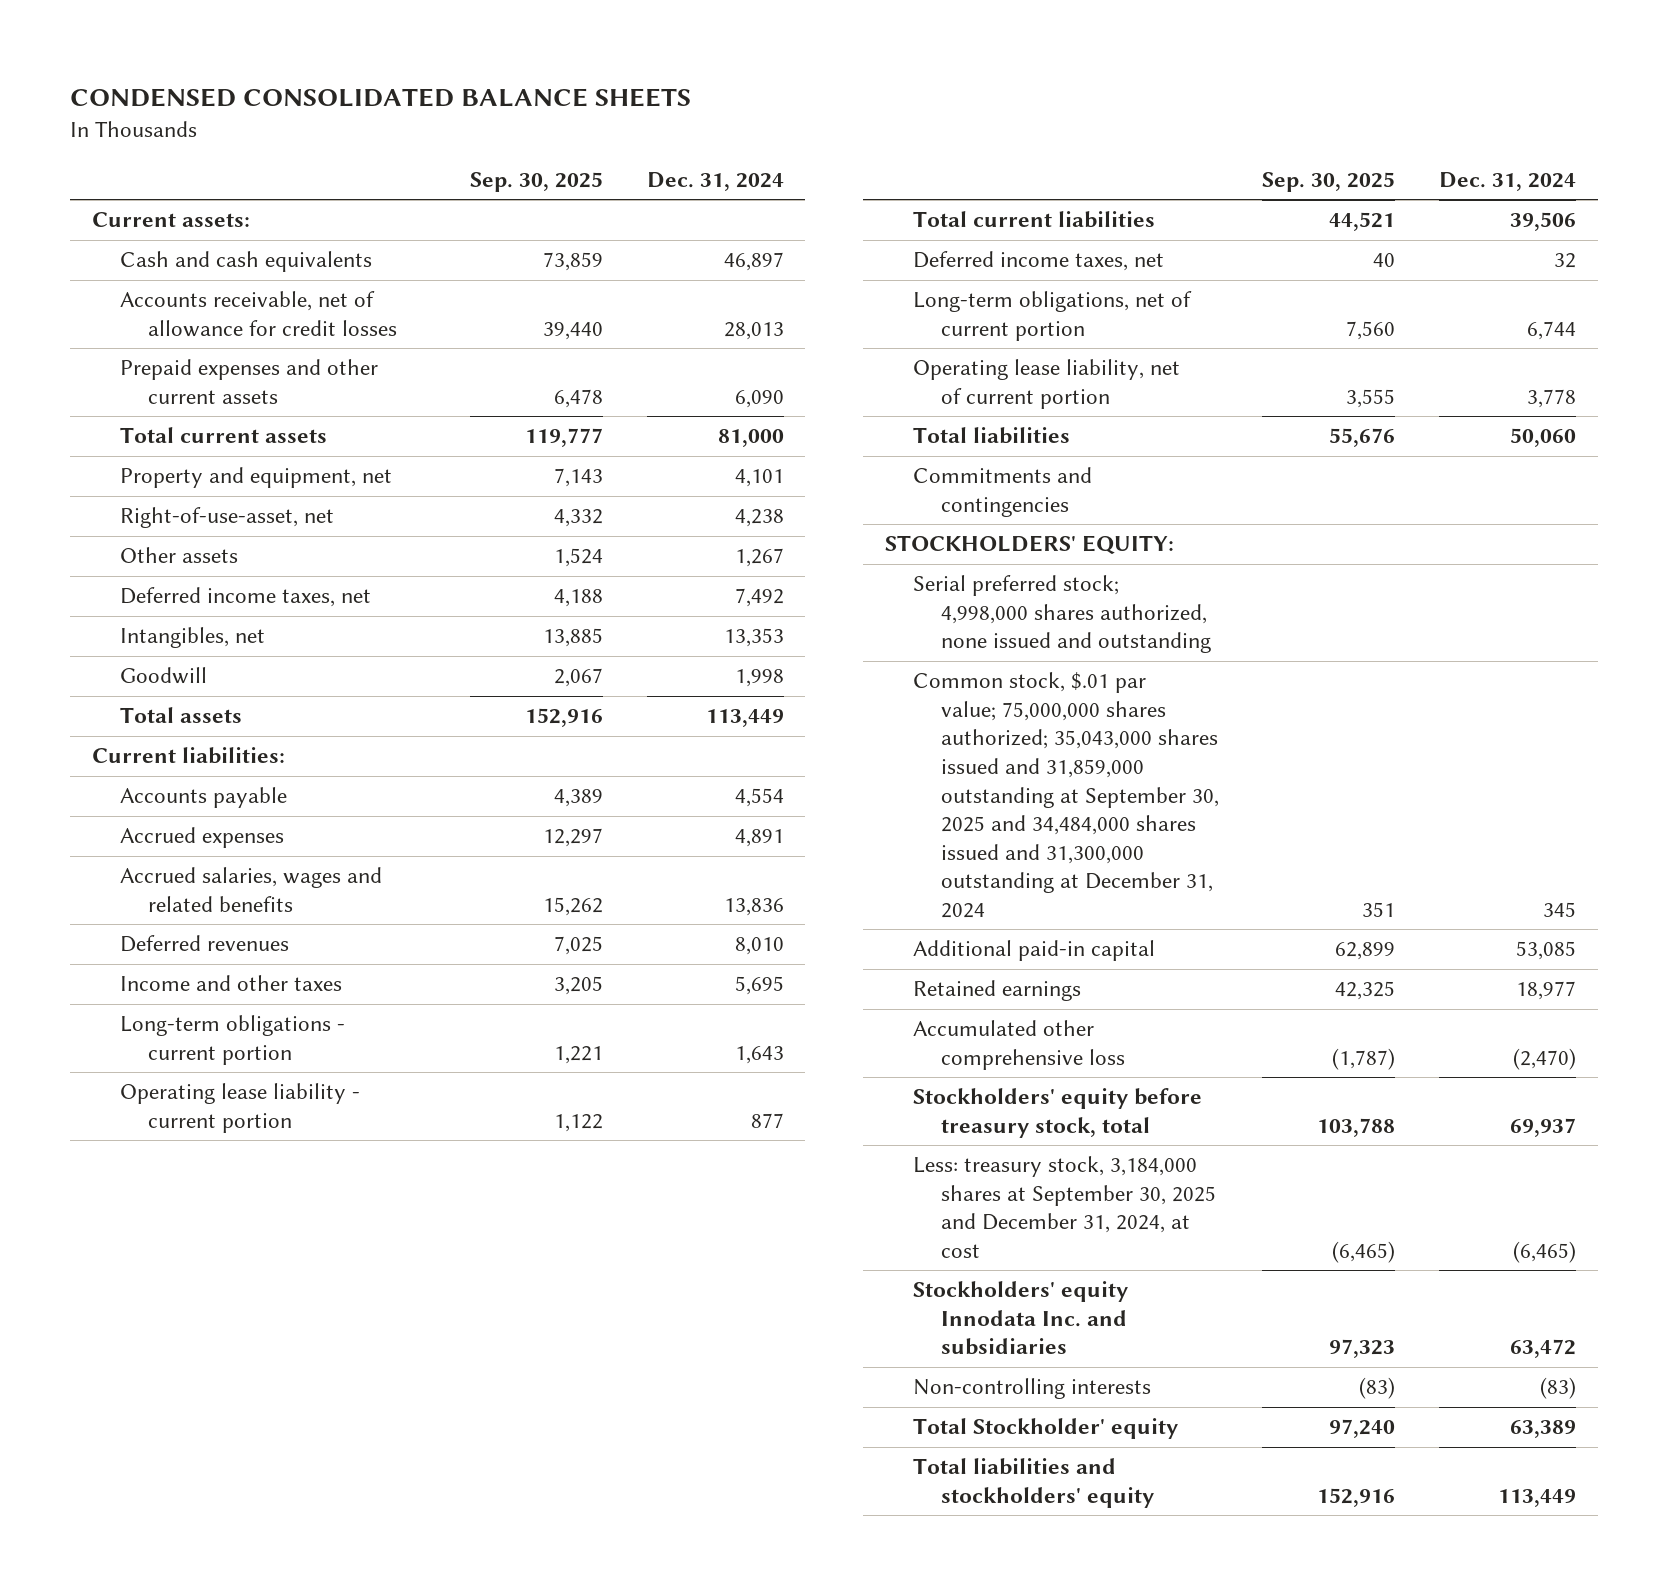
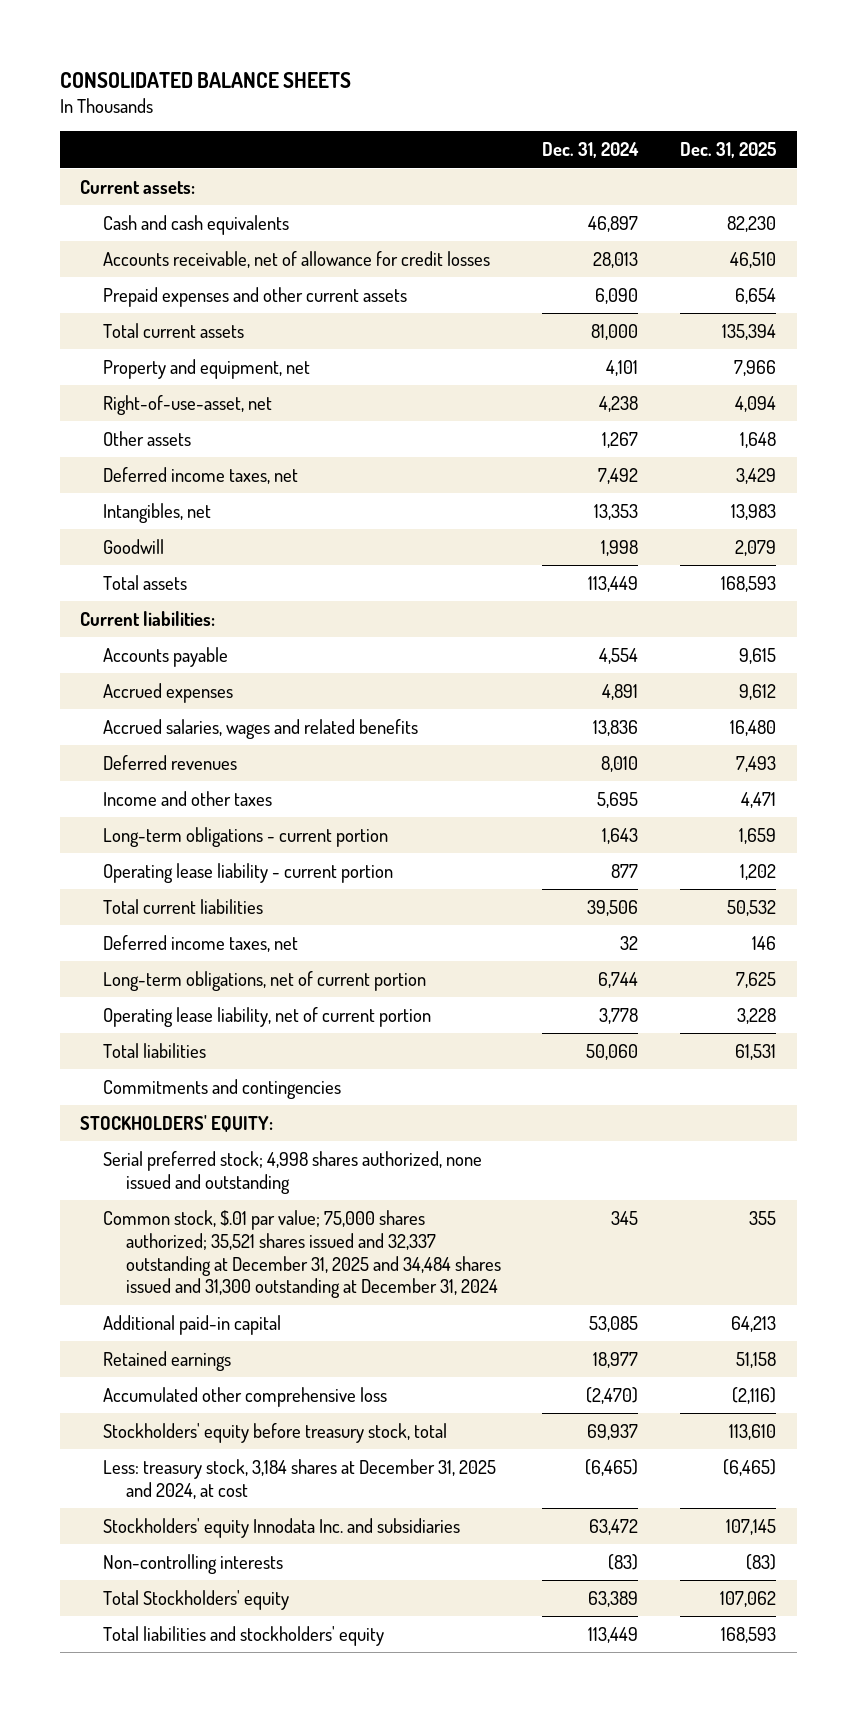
[70,87,692,107] CONDENSED CONSOLIDATED BALANCE SHEETS -> [59,72,351,89] CONSOLIDATED BALANCE SHEETS
[469,172,603,193] Sep. 30, 2025 -> none
none -> [679,142,776,159] Dec. 31, 2025
[912,575,1211,654] Serial preferred stock; 4,998,000 shares authorized, none issued and outstanding -> [102,1150,482,1194] Serial preferred stock; 4,998 shares authorized, none issued and outstanding
[912,672,1219,918] Common stock, $.01 par value; 75,000,000 shares authorized; 35,043,000 shares issued and 31,859,000 outstanding at September 30, 2025 and 34,484,000 shares issued and 31,300,000 outstanding at December 31, 2024 -> [102,1209,501,1299] Common stock, $.01 par value; 75,000 shares authorized; 35,521 shares issued and 32,337 outstanding at December 31, 2025 and 34,484 shares issued and 31,300 outstanding at December 31, 2024
[912,1156,1216,1259] Less: treasury stock, 3,184,000 shares at September 30, 2025 and December 31, 2024, at cost -> [102,1458,496,1499] Less: treasury stock, 3,184 shares at December 31, 2025 and 2024, at cost
[912,1418,1178,1440] Total Stockholder' equity -> [102,1589,289,1610] Total Stockholders' equity

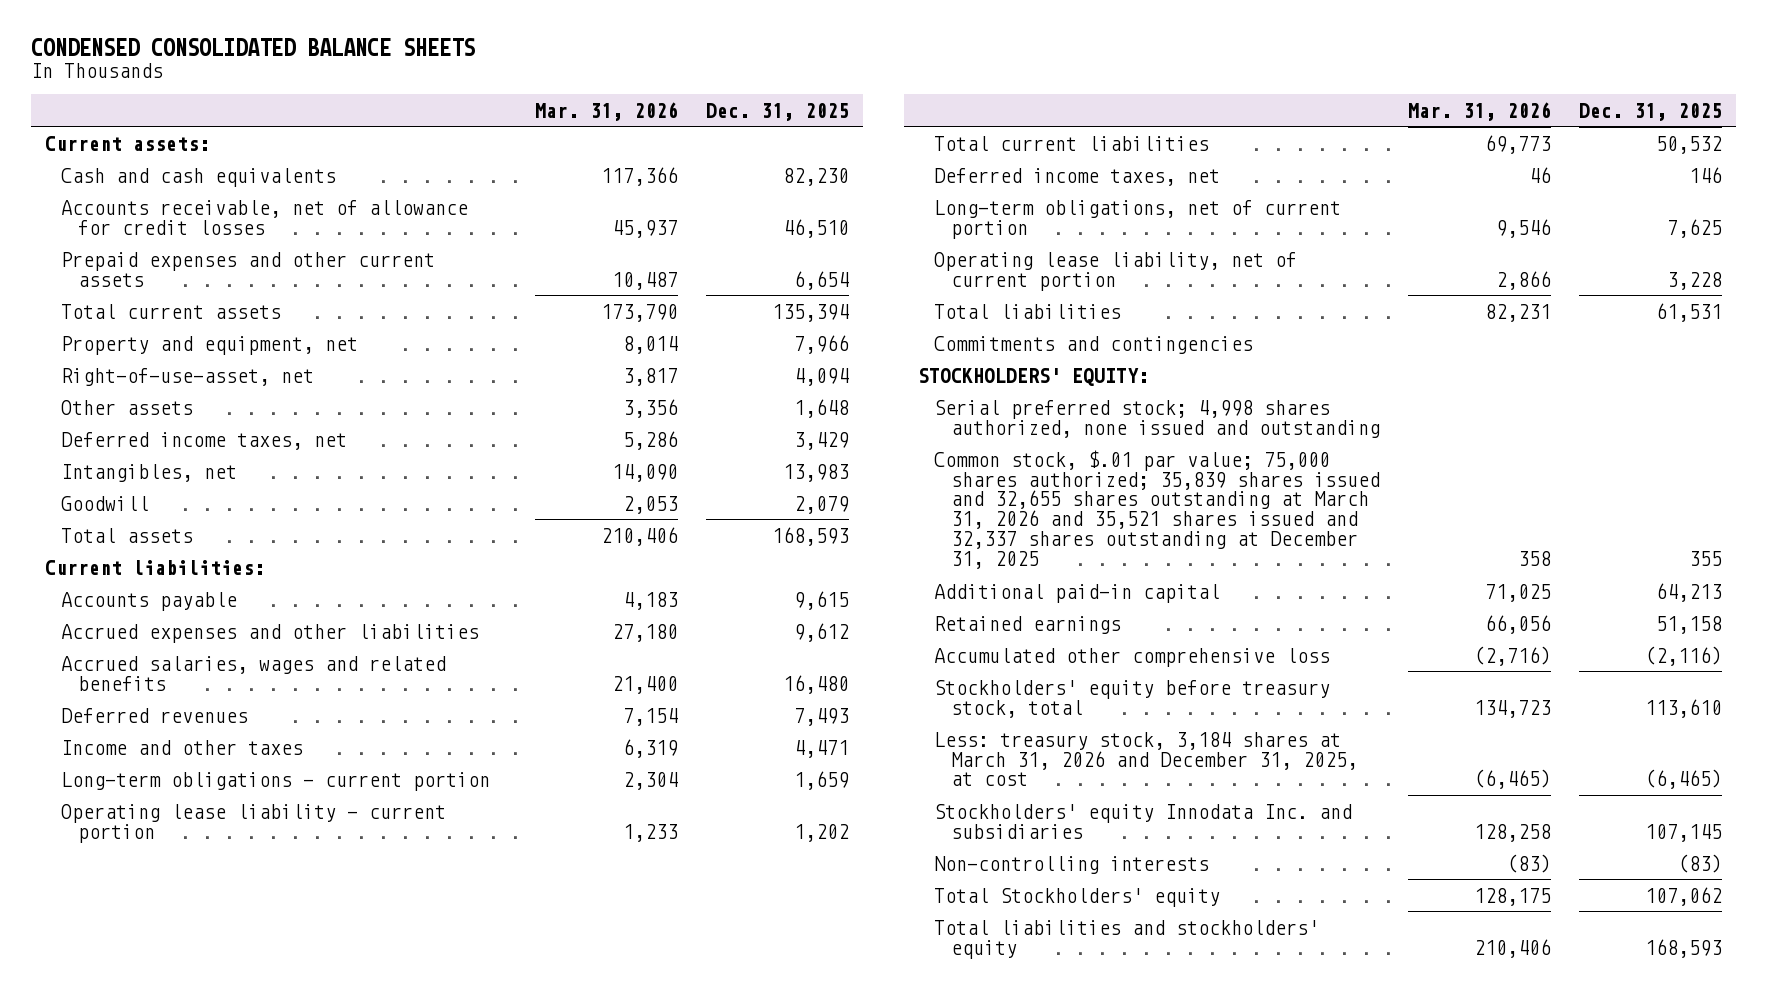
[59,72,351,89] CONSOLIDATED BALANCE SHEETS -> [30,38,475,57] CONDENSED CONSOLIDATED BALANCE SHEETS
[542,142,640,159] Dec. 31, 2024 -> none
none -> [534,101,678,121] Mar. 31, 2026
[102,682,233,703] Accrued expenses -> [61,623,480,643] Accrued expenses and other liabilities
[102,1209,501,1299] Common stock, $.01 par value; 75,000 shares authorized; 35,521 shares issued and 32,337 outstanding at December 31, 2025 and 34,484 shares issued and 31,300 outstanding at December 31, 2024 -> [934,449,1380,570] Common stock, $.01 par value; 75,000 shares authorized; 35,839 shares issued and 32,655 shares outstanding at March 31, 2026 and 35,521 shares issued and 32,337 shares outstanding at December 31, 2025
[102,1458,496,1499] Less: treasury stock, 3,184 shares at December 31, 2025 and 2024, at cost -> [934,731,1358,787] Less: treasury stock, 3,184 shares at March 31, 2026 and December 31, 2025, at cost

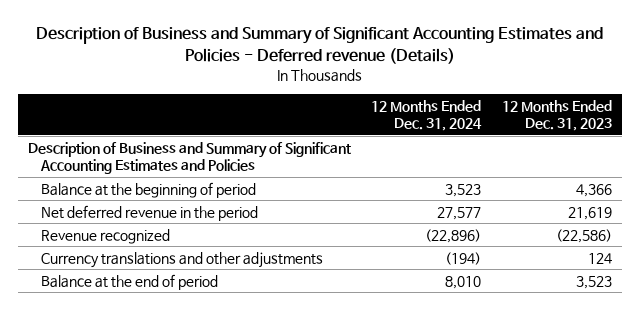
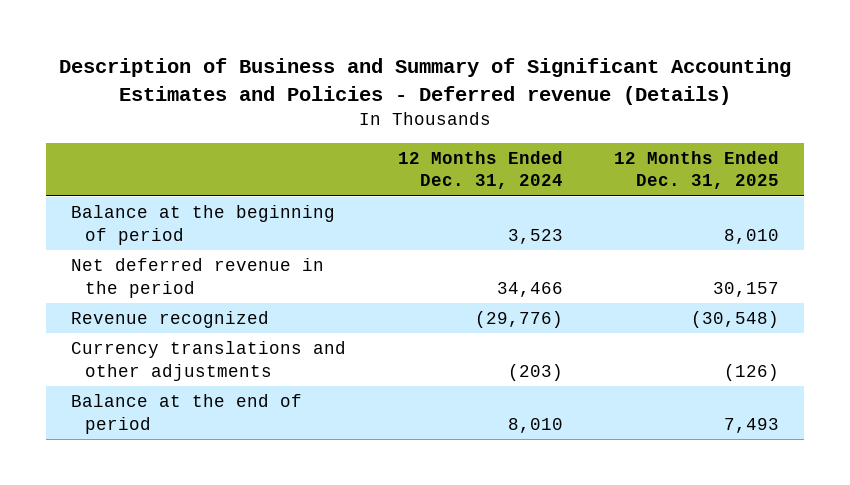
[501,99,612,132] 12 Months Ended Dec. 31, 2023 -> none
none -> [613,150,779,190] 12 Months Ended Dec. 31, 2025
[27,141,351,175] Description of Business and Summary of Significant Accounting Estimates and Policies -> none
[437,206,482,220] 27,577 -> [496,281,563,297] 34,466
[425,228,482,243] (22,896) -> [474,311,563,329] (29,776)
[445,251,482,265] (194) -> [507,363,563,381] (203)

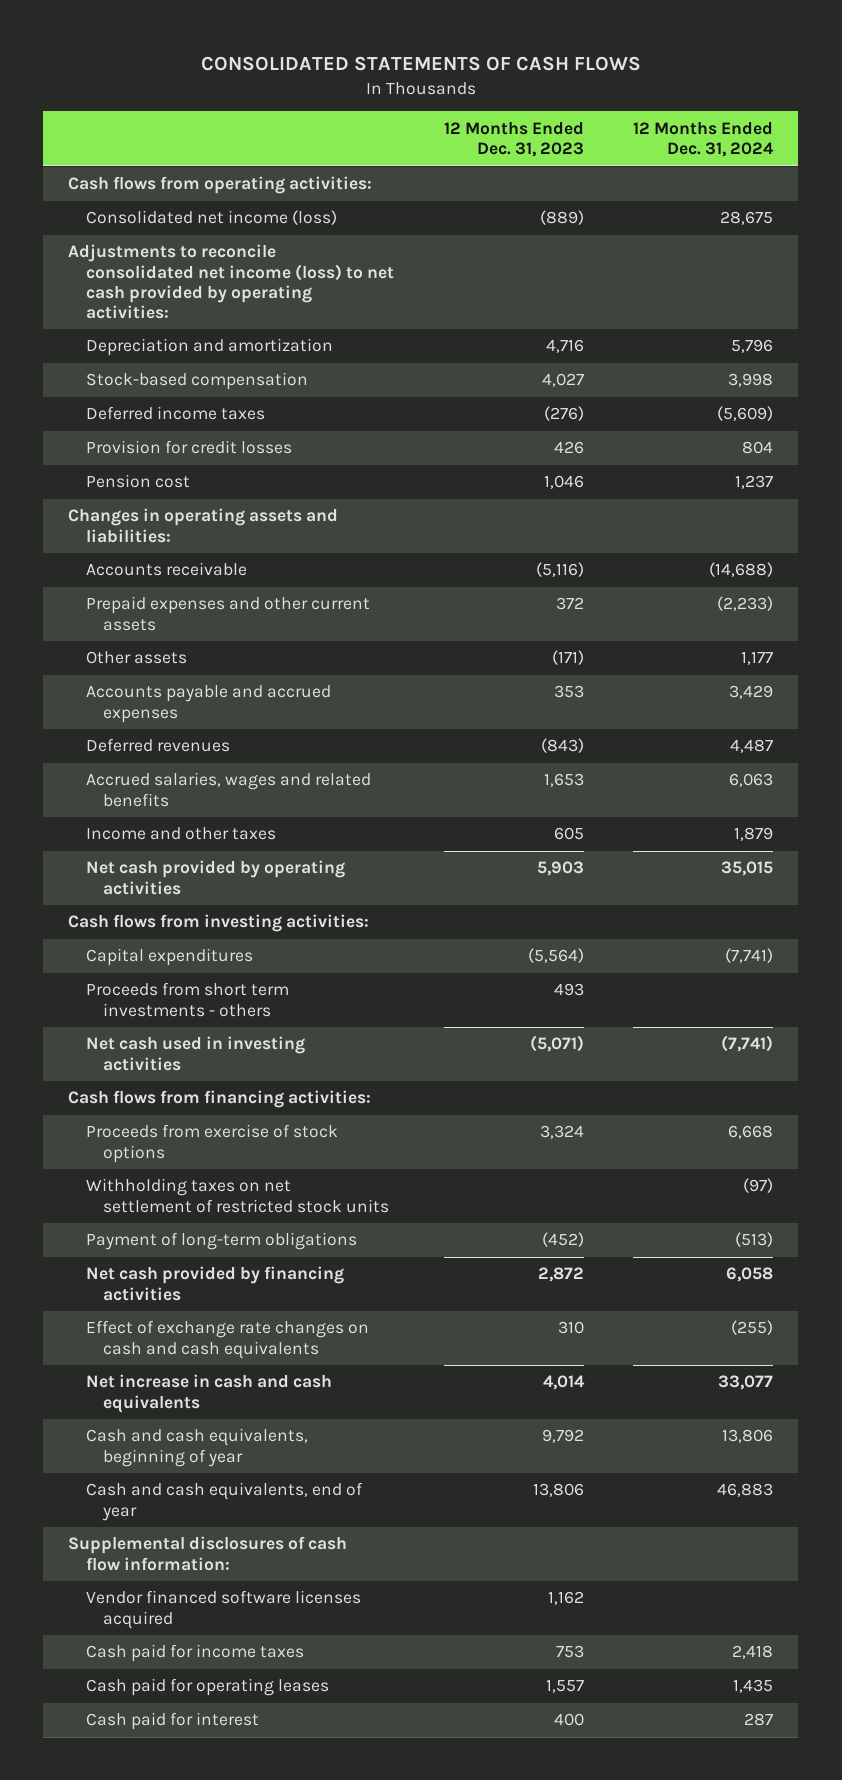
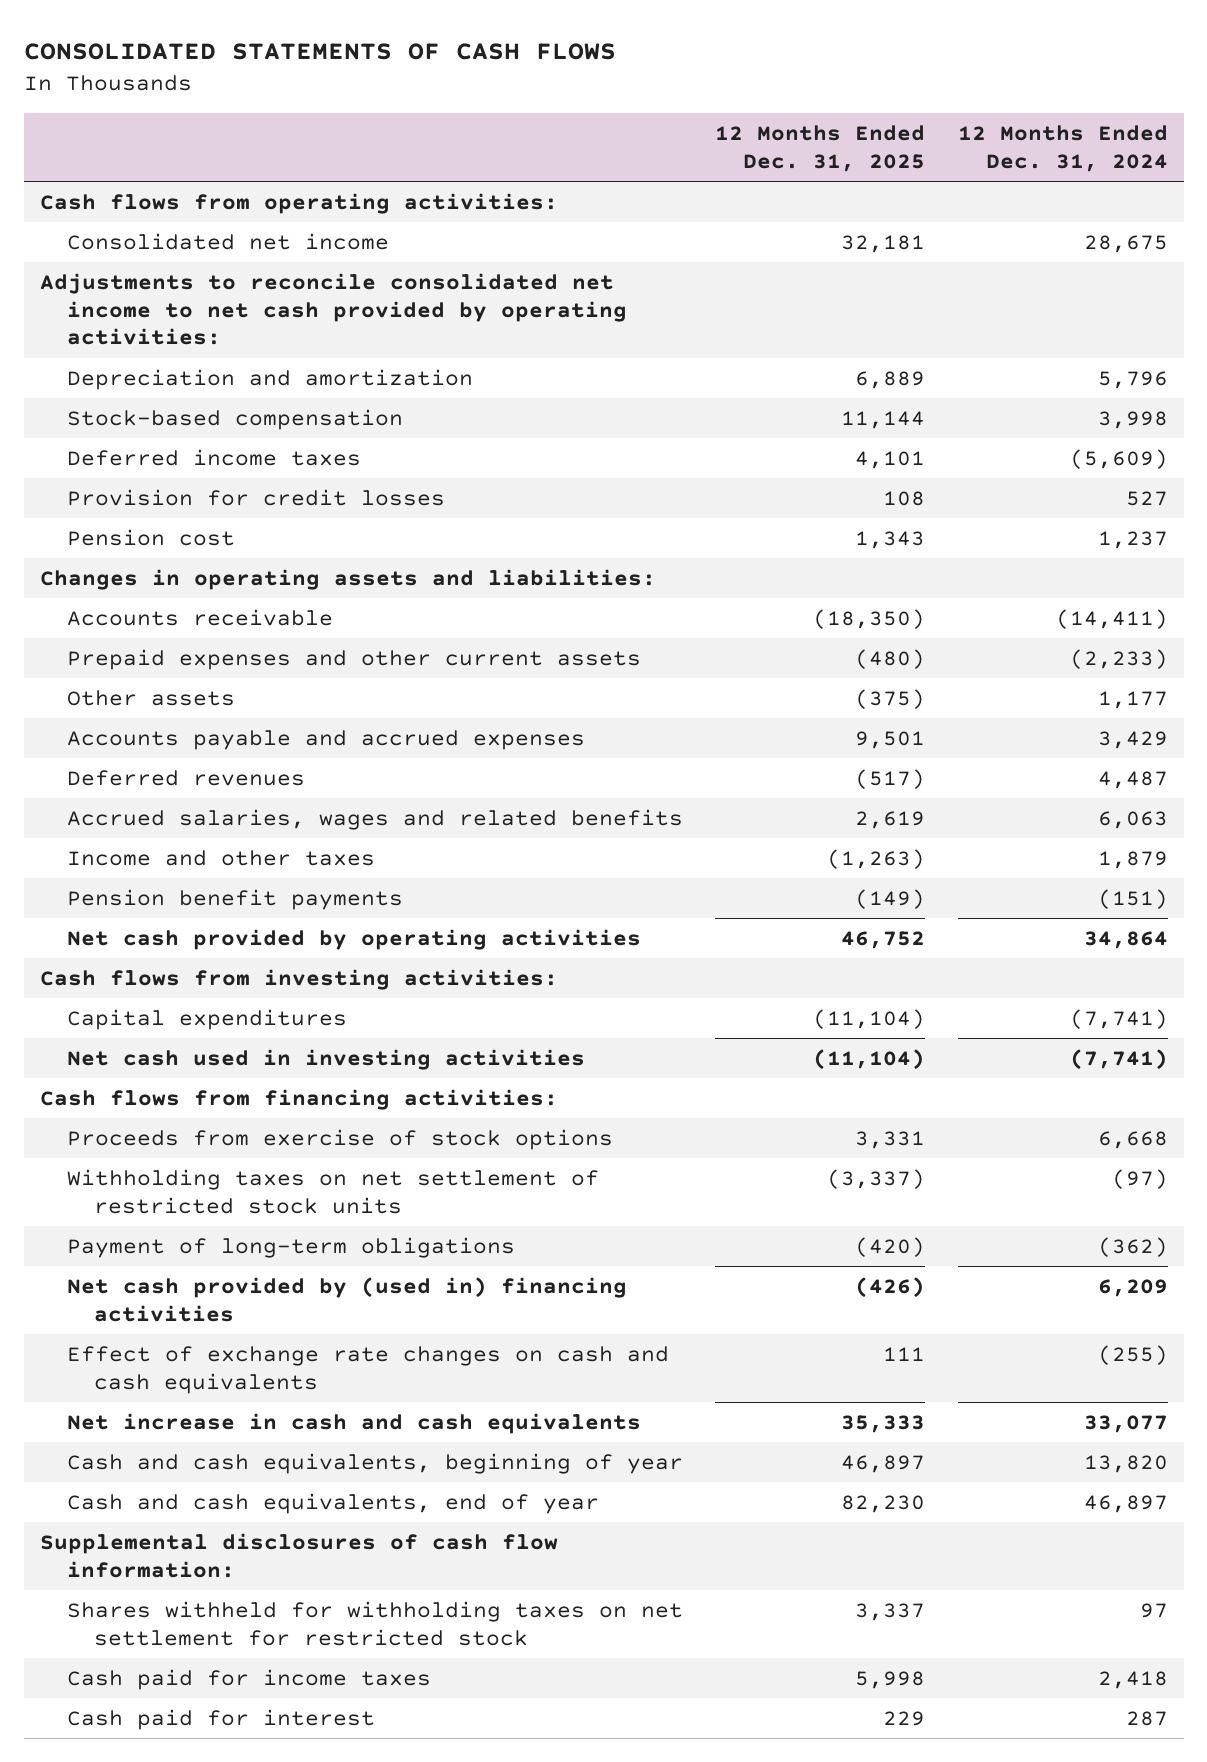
[443,121,584,158] 12 Months Ended Dec. 31, 2023 -> none
none -> [715,125,926,172] 12 Months Ended Dec. 31, 2025
[85,210,337,226] Consolidated net income (loss) -> [67,232,390,250] Consolidated net income
[68,244,394,319] Adjustments to reconcile consolidated net income (loss) to net cash provided by operating activities: -> [39,272,628,346] Adjustments to reconcile consolidated net income to net cash provided by operating activities:
[742,441,774,455] 804 -> [1125,490,1168,506] 527
[709,562,774,578] (14,688) -> [1055,608,1168,629] (14,411)
none -> [67,888,404,910] Pension benefit payments
[721,861,774,877] 35,015 -> [1083,930,1168,949] 34,864
[85,982,289,1017] Proceeds from short term investments - others -> none
[735,1232,774,1248] (513) -> [1097,1236,1168,1257] (362)
[85,1266,344,1301] Net cash provided by financing activities -> [67,1276,628,1322] Net cash provided by (used in) financing activities
[726,1267,774,1283] 6,058 -> [1097,1278,1168,1297] 6,209
[722,1429,774,1444] 13,806 -> [1083,1454,1168,1473] 13,820
[717,1483,774,1498] 46,883 -> [1083,1494,1168,1513] 46,897
[85,1590,361,1629] Vendor financed software licenses acquired -> none
none -> [67,1600,684,1646] Shares withheld for withholding taxes on net settlement for restricted stock
[85,1678,329,1697] Cash paid for operating leases -> none

